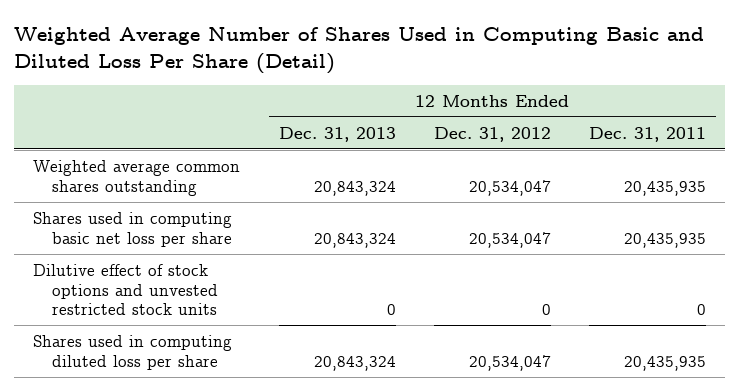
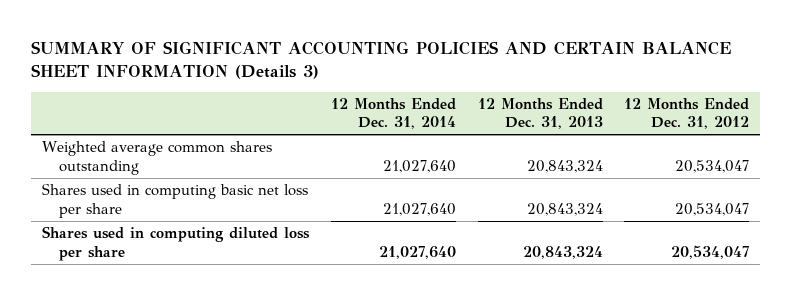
[14,26,705,74] Weighted Average Number of Shares Used in Computing Basic and Diluted Loss Per Share (Detail) -> [31,41,732,80] SUMMARY OF SIGNIFICANT ACCOUNTING POLICIES AND CERTAIN BALANCE SHEET INFORMATION (Details 3)
[589,126,707,142] Dec. 31, 2011 -> none
none -> [330,98,456,130] 12 Months Ended Dec. 31, 2014
[33,263,219,316] Dilutive effect of stock options and unvested restricted stock units -> none

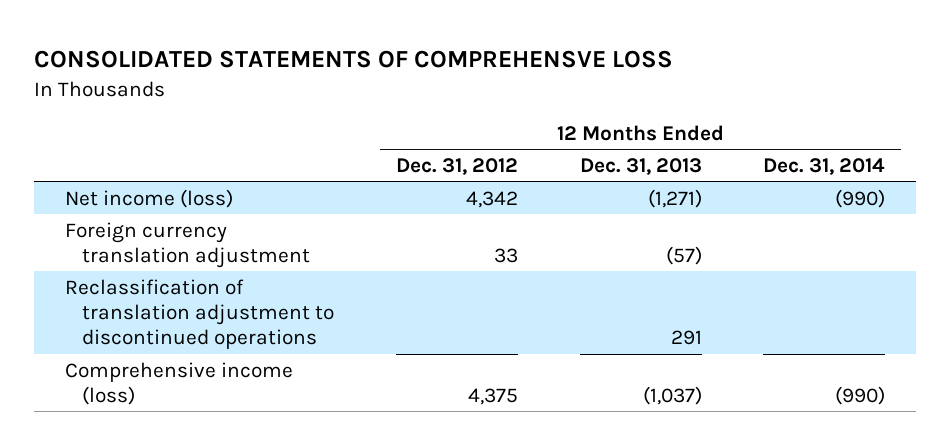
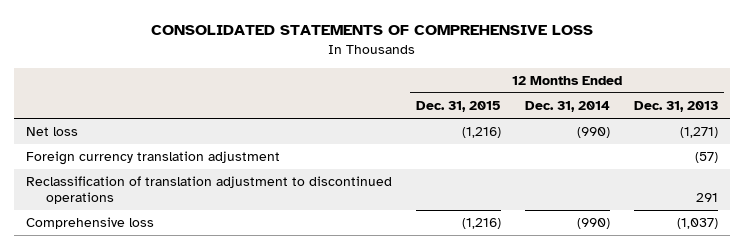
[34,50,674,69] CONSOLIDATED STATEMENTS OF COMPREHENSVE LOSS -> [151,25,594,36] CONSOLIDATED STATEMENTS OF COMPREHENSIVE LOSS
[395,157,518,175] Dec. 31, 2012 -> none
none -> [416,101,502,113] Dec. 31, 2015
[65,188,234,208] Net income (loss) -> [25,127,78,137] Net loss
[65,361,294,406] Comprehensive income (loss) -> [25,217,154,230] Comprehensive loss

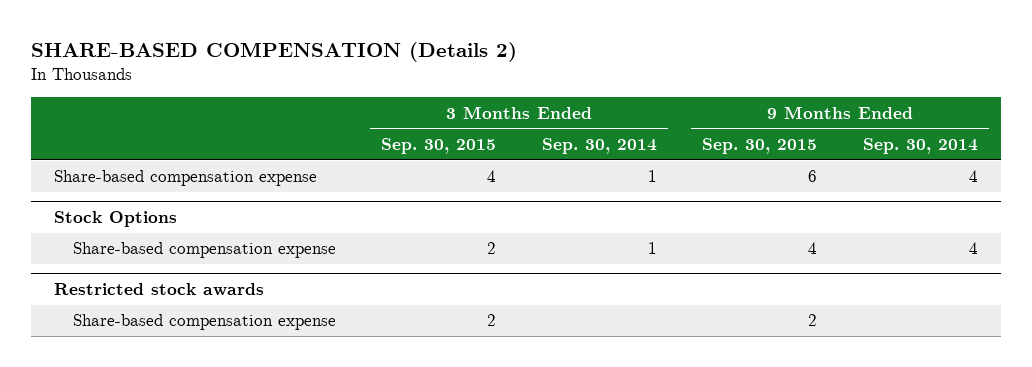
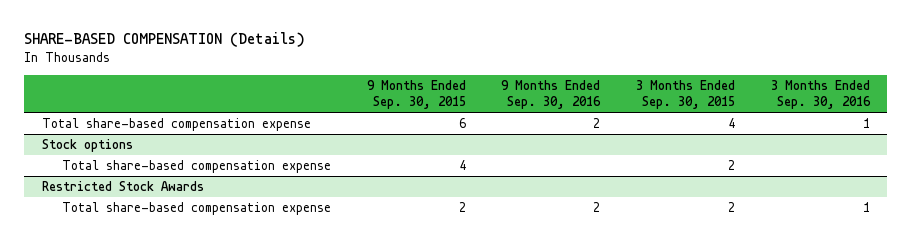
[31,42,518,63] SHARE-BASED COMPENSATION (Details 2) -> [23,32,305,48] SHARE-BASED COMPENSATION (Details)
[541,137,657,154] Sep. 30, 2014 -> none
[863,137,979,154] Sep. 30, 2014 -> none
none -> [501,80,602,110] 9 Months Ended Sep. 30, 2016
none -> [770,80,871,110] 3 Months Ended Sep. 30, 2016
[53,170,317,187] Share-based compensation expense -> [41,118,311,132] Total share-based compensation expense
[53,211,177,228] Stock Options -> [41,139,133,153] Stock options
[72,242,336,259] Share-based compensation expense -> [62,160,332,174] Total share-based compensation expense
[53,283,264,297] Restricted stock awards -> [41,181,204,192] Restricted Stock Awards
[72,314,336,331] Share-based compensation expense -> [62,202,332,216] Total share-based compensation expense

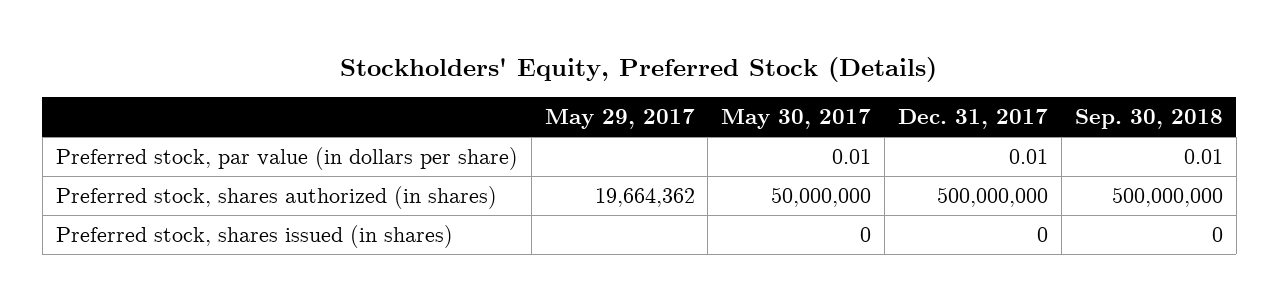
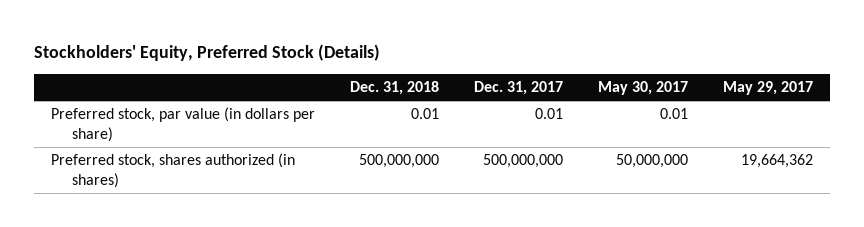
[1074,109,1223,130] Sep. 30, 2018 -> none
none -> [350,80,440,95] Dec. 31, 2018
[55,224,453,248] Preferred stock, shares issued (in shares) -> none

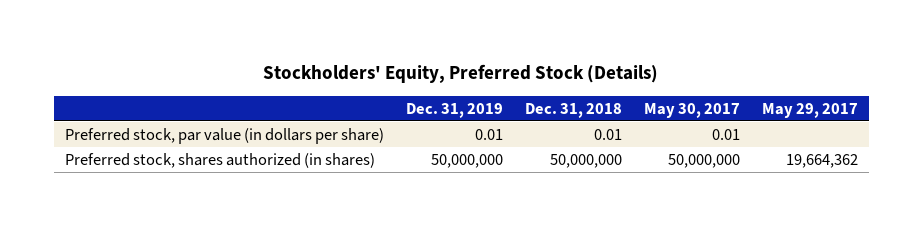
[473,80,563,95] Dec. 31, 2017 -> none
none -> [405,102,503,118] Dec. 31, 2019
[359,154,440,169] 500,000,000 -> [549,154,622,169] 50,000,000

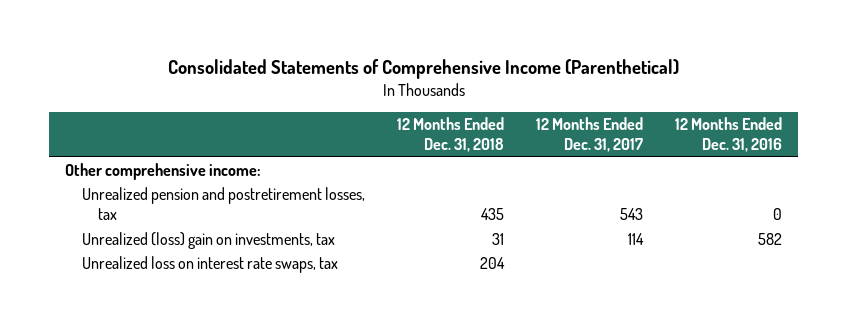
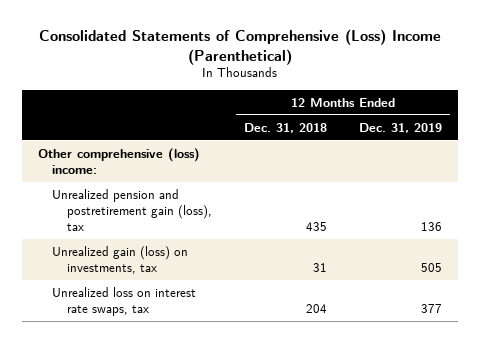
[167,59,679,80] Consolidated Statements of Comprehensive Income (Parenthetical) -> [38,29,441,65] Consolidated Statements of Comprehensive (Loss) Income (Parenthetical)
[535,117,643,153] 12 Months Ended Dec. 31, 2017 -> none
[674,117,782,153] 12 Months Ended Dec. 31, 2016 -> none
none -> [358,122,442,133] Dec. 31, 2019
[65,163,262,181] Other comprehensive income: -> [37,147,200,174] Other comprehensive (loss) income:
[81,187,365,221] Unrealized pension and postretirement losses, tax -> [52,188,212,231] Unrealized pension and postretirement gain (loss), tax
[81,232,335,250] Unrealized (loss) gain on investments, tax -> [52,245,189,274] Unrealized gain (loss) on investments, tax

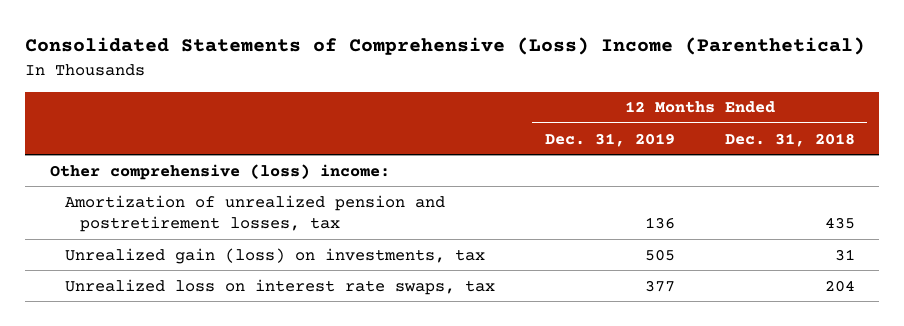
[52,188,212,231] Unrealized pension and postretirement gain (loss), tax -> [64,194,445,233] Amortization of unrealized pension and postretirement losses, tax

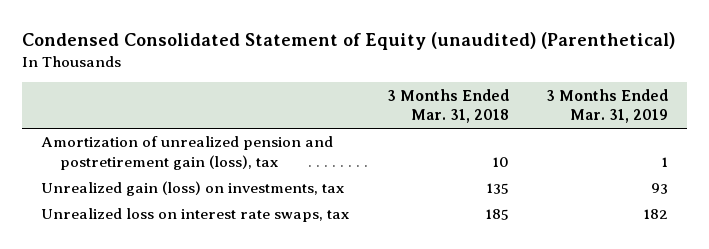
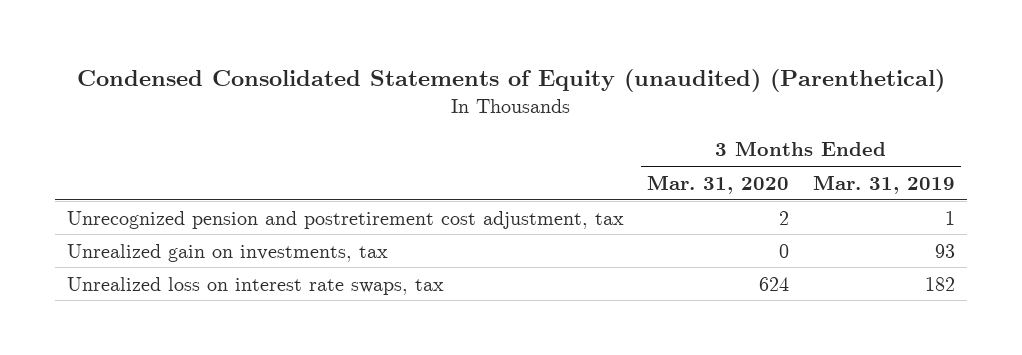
[21,31,675,50] Condensed Consolidated Statement of Equity (unaudited) (Parenthetical) -> [76,68,945,92] Condensed Consolidated Statements of Equity (unaudited) (Parenthetical)
[386,88,509,124] 3 Months Ended Mar. 31, 2018 -> none
none -> [647,174,790,194] Mar. 31, 2020
[40,136,333,171] Amortization of unrealized pension and postretirement gain (loss), tax -> [66,210,624,229] Unrecognized pension and postretirement cost adjustment, tax
[40,181,344,197] Unrealized gain (loss) on investments, tax -> [66,243,388,262] Unrealized gain on investments, tax

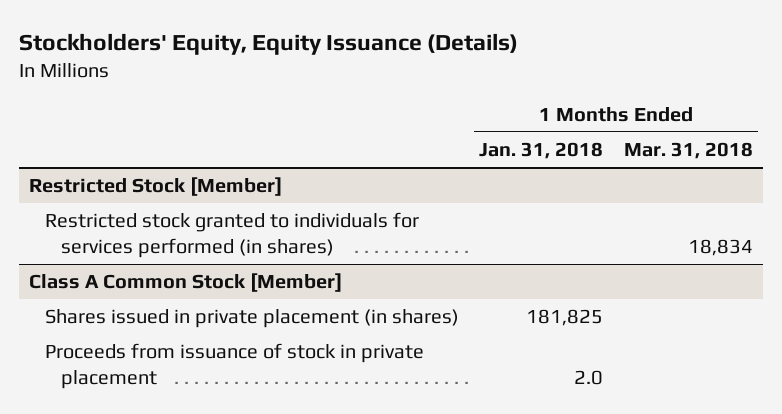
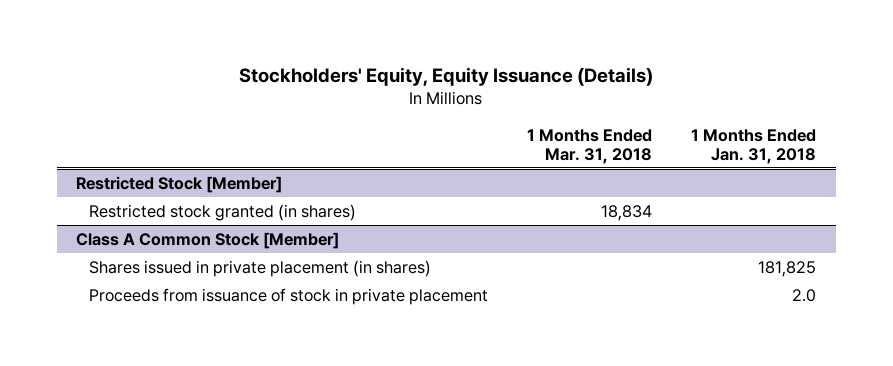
[45,212,420,258] Restricted stock granted to individuals for services performed (in shares) -> [89,203,357,221] Restricted stock granted (in shares)

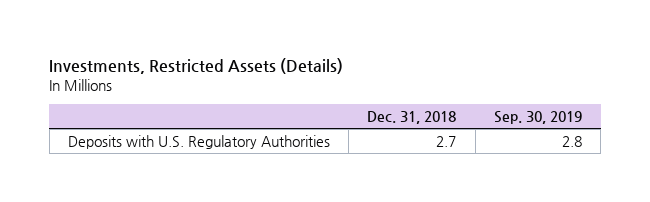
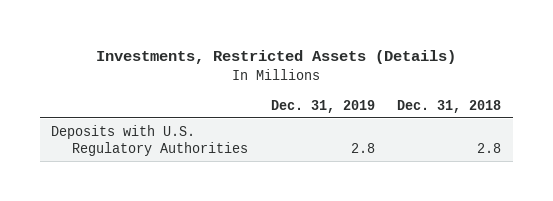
[493,111,582,125] Sep. 30, 2019 -> none
none -> [270,100,375,114] Dec. 31, 2019
[436,135,457,147] 2.7 -> [477,142,502,153] 2.8

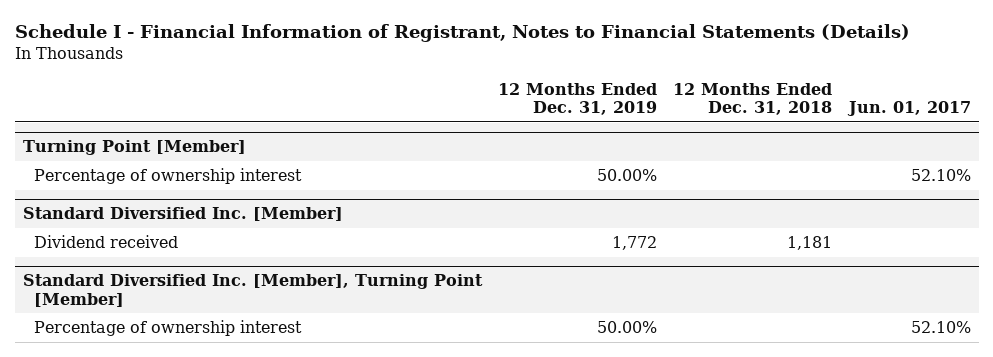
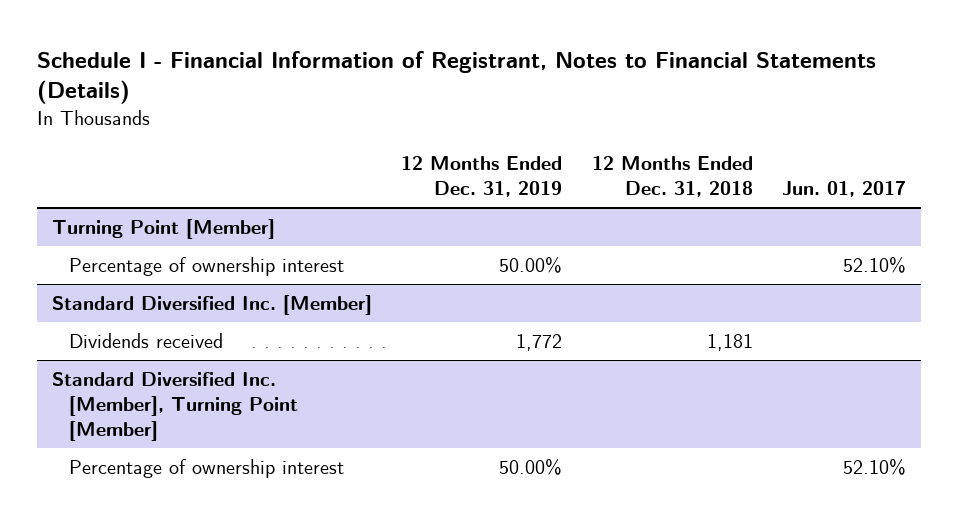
[34,235,179,249] Dividend received -> [69,332,224,348] Dividends received

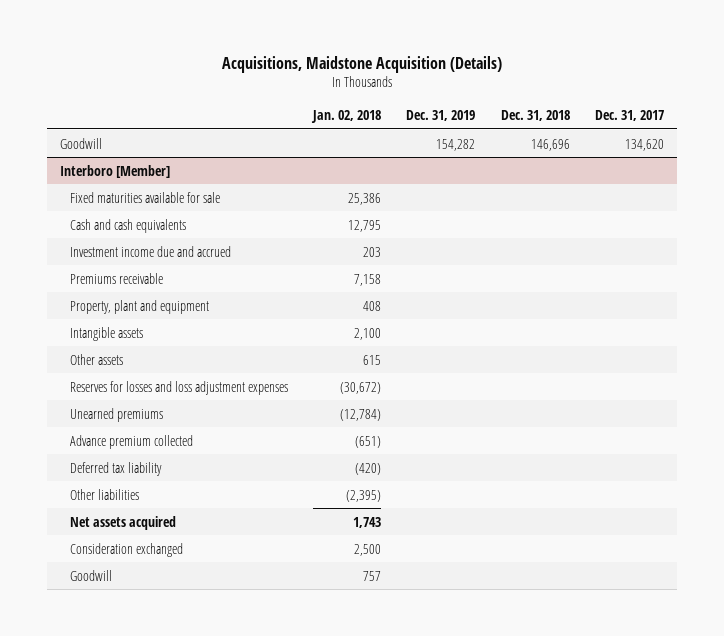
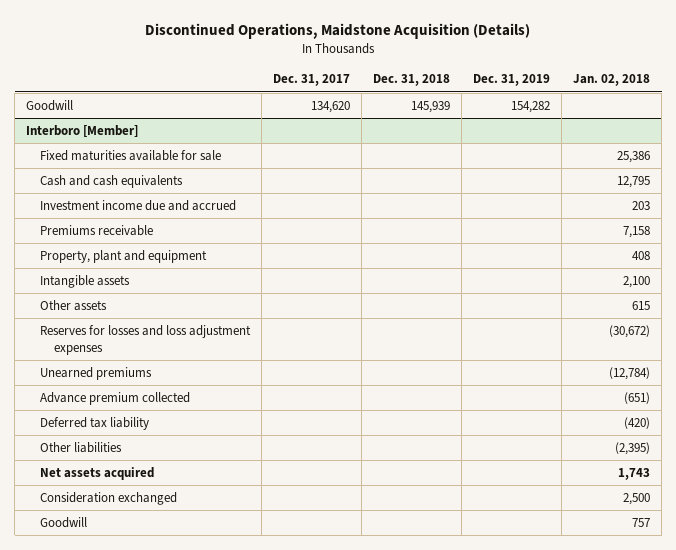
[221,55,502,73] Acquisitions, Maidstone Acquisition (Details) -> [145,23,531,40] Discontinued Operations, Maidstone Acquisition (Details)
[530,138,570,151] 146,696 -> [411,101,451,114] 145,939

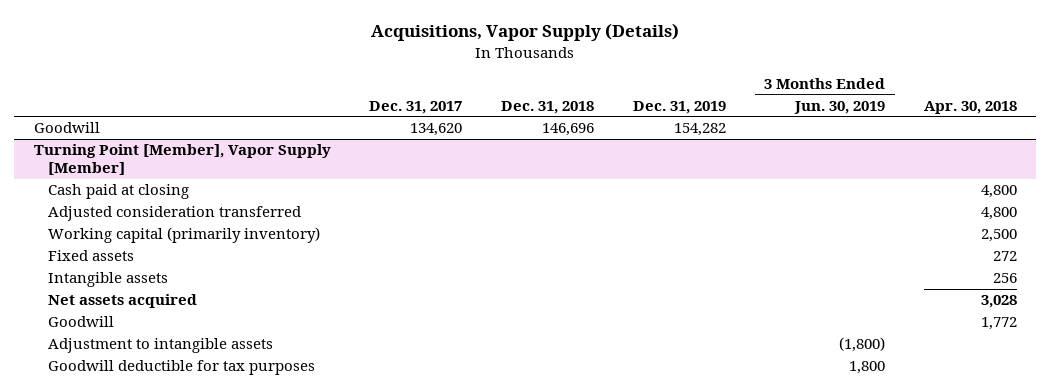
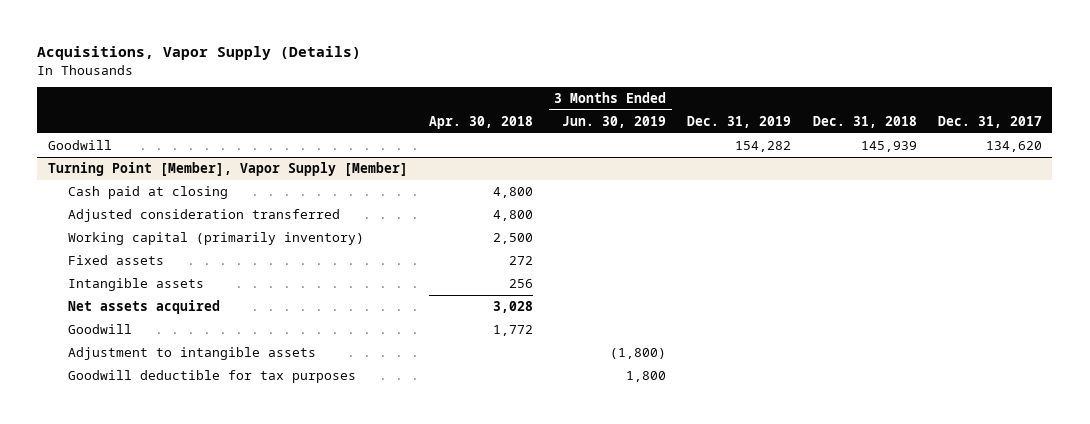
[541,123,594,137] 146,696 -> [860,140,917,152] 145,939

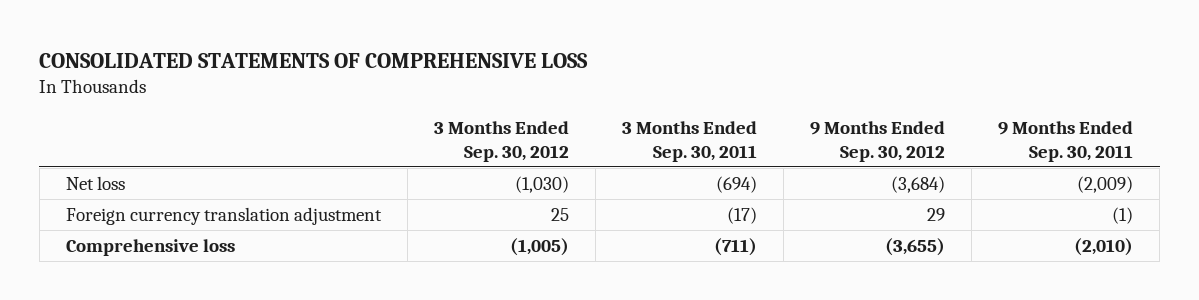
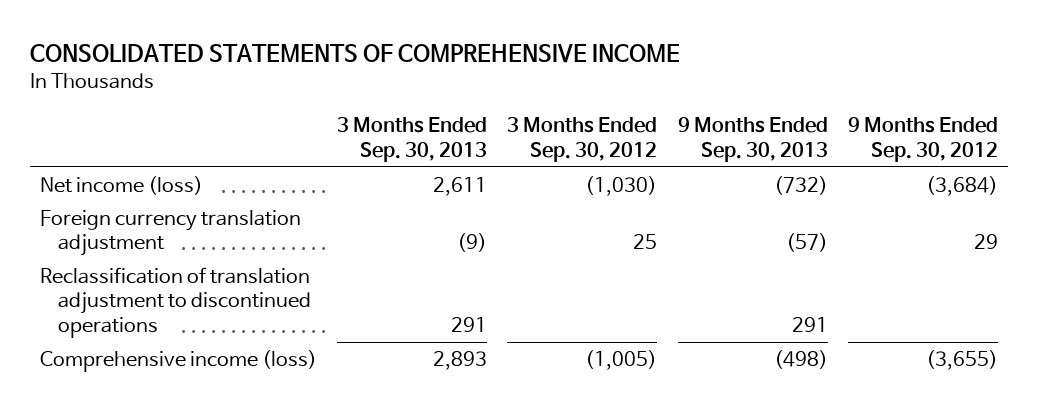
[39,53,589,69] CONSOLIDATED STATEMENTS OF COMPREHENSIVE LOSS -> [30,44,681,64] CONSOLIDATED STATEMENTS OF COMPREHENSIVE INCOME
[621,120,757,162] 3 Months Ended Sep. 30, 2011 -> none
[998,120,1134,162] 9 Months Ended Sep. 30, 2011 -> none
none -> [337,117,488,163] 3 Months Ended Sep. 30, 2013
none -> [677,117,828,163] 9 Months Ended Sep. 30, 2013
[65,175,125,190] Net loss -> [40,175,204,195] Net income (loss)
none -> [40,266,311,339] Reclassification of translation adjustment to discontinued operations
[65,238,235,256] Comprehensive loss -> [40,349,318,372] Comprehensive income (loss)

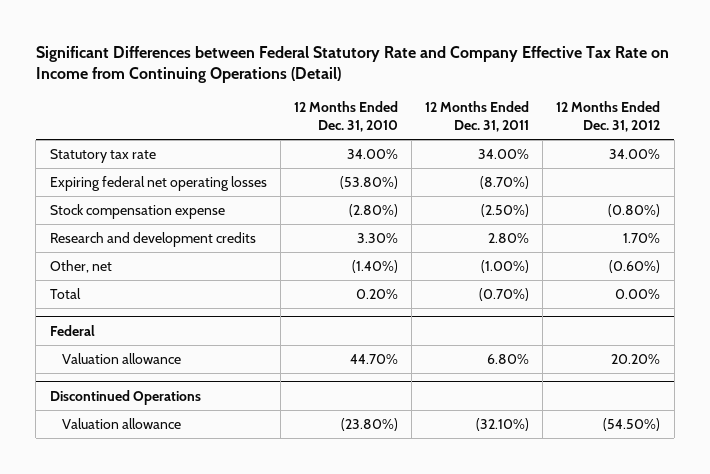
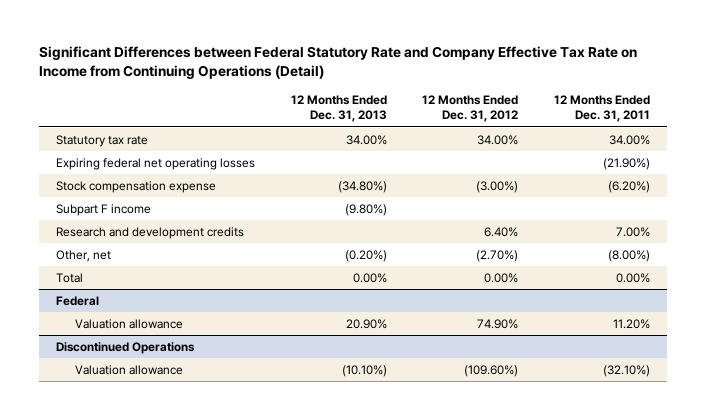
[293,101,398,132] 12 Months Ended Dec. 31, 2010 -> none
none -> [290,94,387,123] 12 Months Ended Dec. 31, 2013
[480,175,530,189] (8.70%) -> [602,157,650,170] (21.90%)
[481,203,530,217] (2.50%) -> [607,180,650,193] (6.20%)
[608,203,661,217] (0.80%) -> [476,180,519,193] (3.00%)
none -> [56,203,152,216] Subpart F income
[488,232,530,243] 2.80% -> [615,226,650,237] 7.00%
[623,232,661,243] 1.70% -> [484,226,519,237] 6.40%
[481,259,530,273] (1.00%) -> [607,249,650,262] (8.00%)
[609,259,661,273] (0.60%) -> [476,249,519,262] (2.70%)
[479,287,530,301] (0.70%) -> [615,272,650,283] 0.00%
[487,353,530,364] 6.80% -> [612,318,650,329] 11.20%
[611,353,661,364] 20.20% -> [477,318,519,329] 74.90%
[603,417,661,431] (54.50%) -> [464,364,519,377] (109.60%)

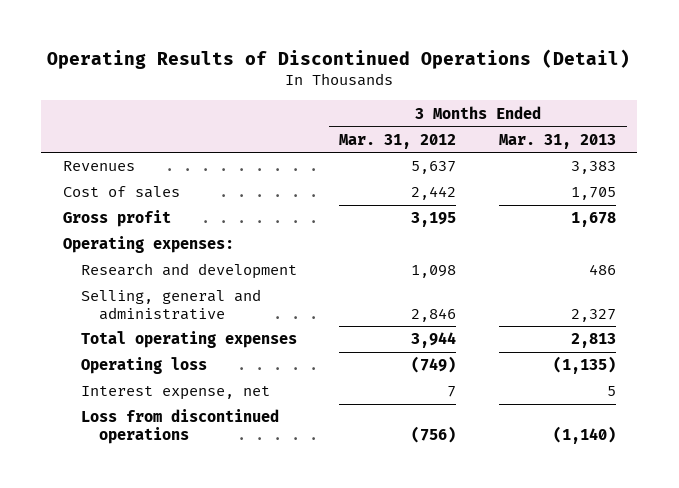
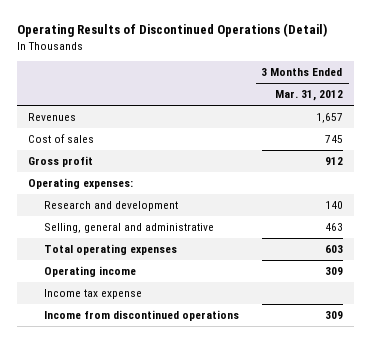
[499,133,617,149] Mar. 31, 2013 -> none
[411,161,457,175] 5,637 -> [315,113,343,124] 1,657
[411,186,457,201] 2,442 -> [324,135,343,144] 745
[411,212,457,228] 3,195 -> [324,157,343,166] 912
[80,386,270,401] Interest expense, net -> none
[411,265,457,279] 1,098 -> [324,201,343,210] 140
[411,307,457,322] 2,846 -> [324,223,343,232] 463
[411,332,457,349] 3,944 -> [324,245,343,254] 603
[80,357,207,375] Operating loss -> [44,266,137,278] Operating income
[411,356,457,374] (749) -> [324,267,343,276] 309
none -> [44,289,143,300] Income tax expense
[80,409,279,444] Loss from discontinued operations -> [44,310,240,322] Income from discontinued operations
[411,425,457,443] (756) -> [324,311,343,320] 309

